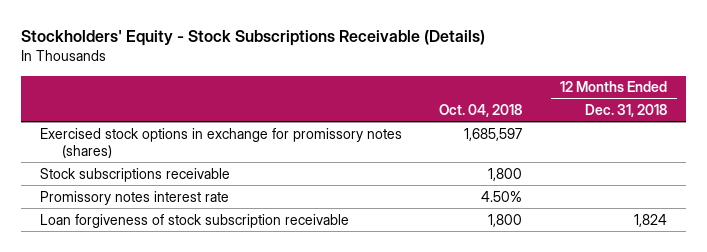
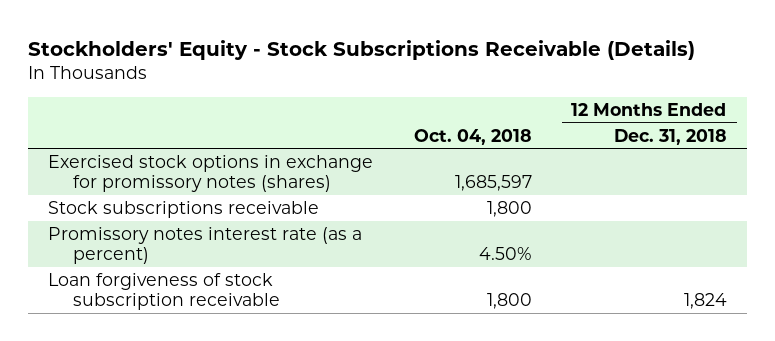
[39,190,229,205] Promissory notes interest rate -> [48,227,363,265] Promissory notes interest rate (as a percent)

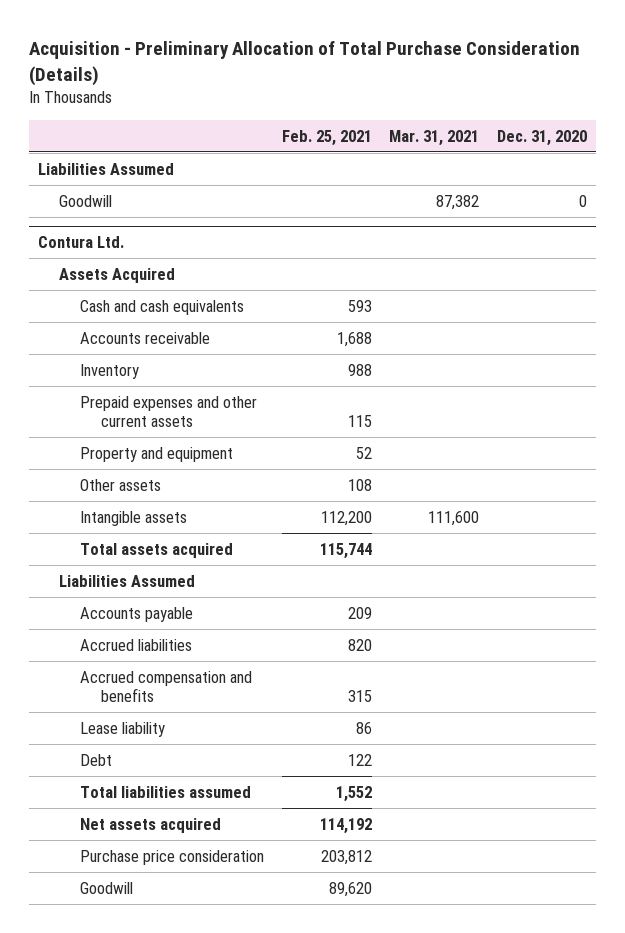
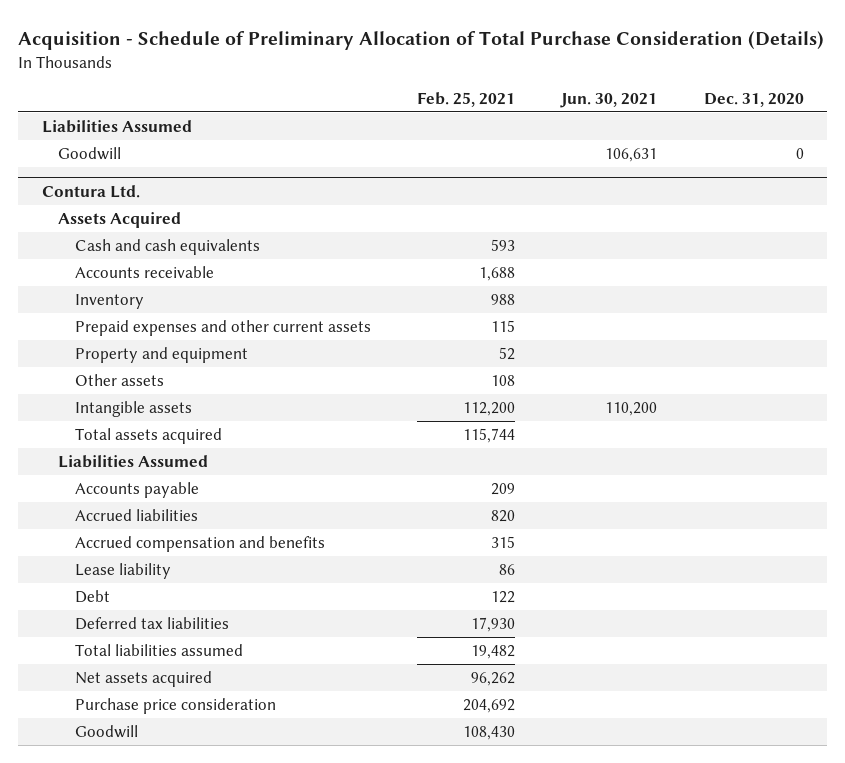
[29,41,581,86] Acquisition - Preliminary Allocation of Total Purchase Consideration (Details) -> [18,30,825,50] Acquisition - Schedule of Preliminary Allocation of Total Purchase Consideration (Details)
[389,129,480,146] Mar. 31, 2021 -> none
none -> [560,92,658,108] Jun. 30, 2021
none -> [74,617,229,631] Deferred tax liabilities
[335,785,372,802] 1,552 -> [470,645,515,660] 19,482
[319,817,372,834] 114,192 -> [470,672,515,687] 96,262
[320,849,372,865] 203,812 -> [462,699,515,714] 204,692
[328,881,372,897] 89,620 -> [462,726,515,741] 108,430

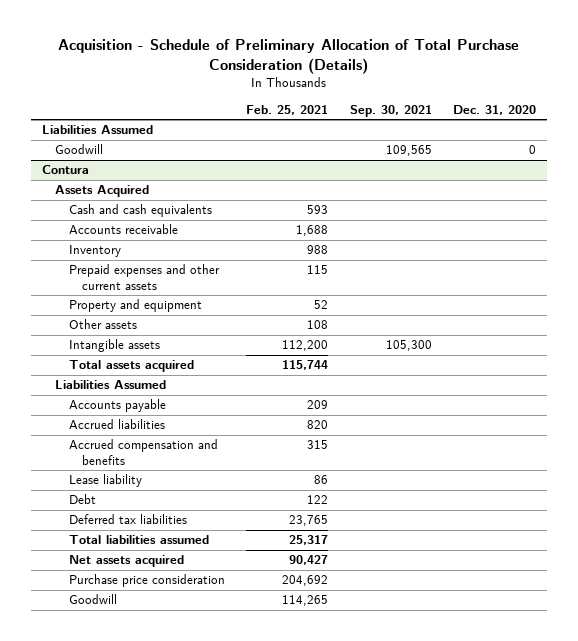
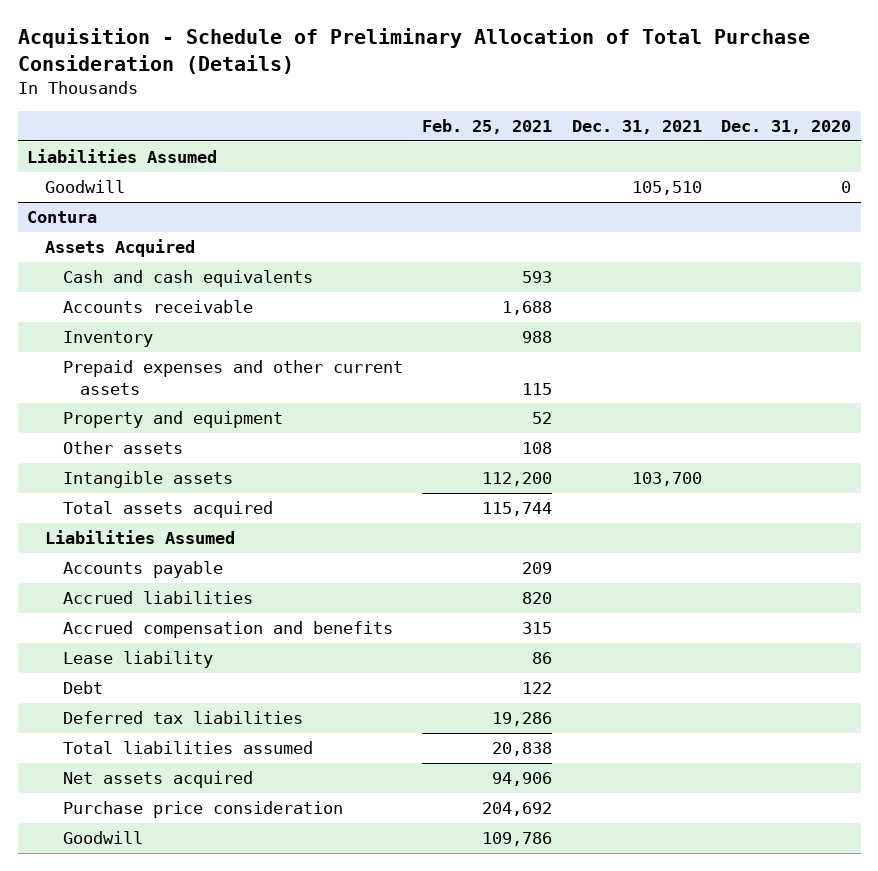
[349,104,432,117] Sep. 30, 2021 -> none
none -> [571,120,702,135] Dec. 31, 2021
[289,515,329,527] 23,765 -> [492,712,553,727] 19,286
[289,535,329,546] 25,317 -> [492,742,553,757] 20,838
[289,555,329,566] 90,427 -> [492,772,553,787] 94,906
[282,595,329,607] 114,265 -> [482,832,553,847] 109,786

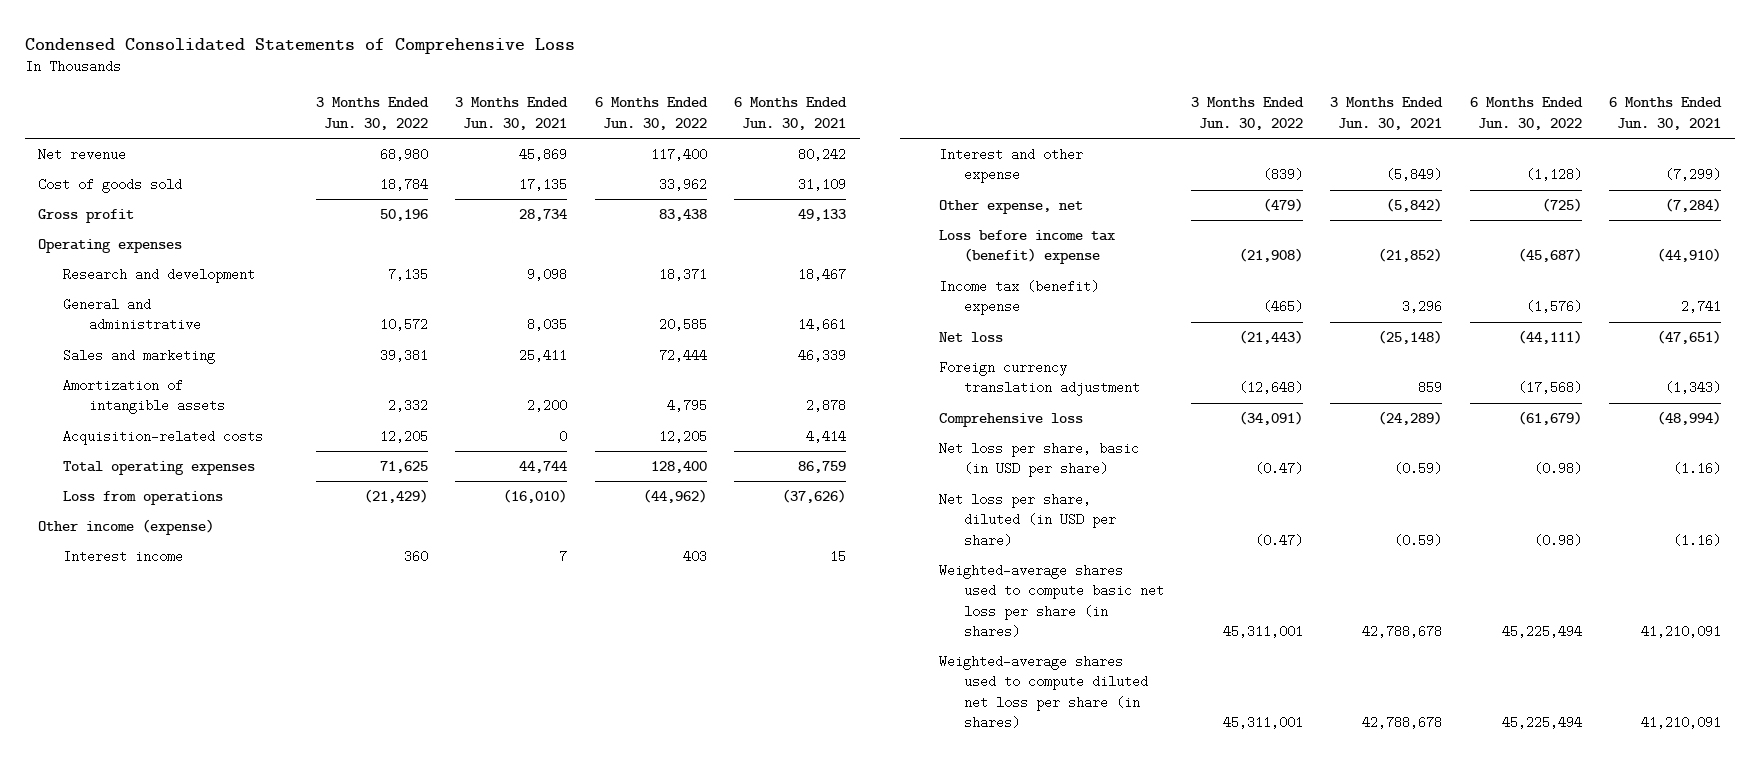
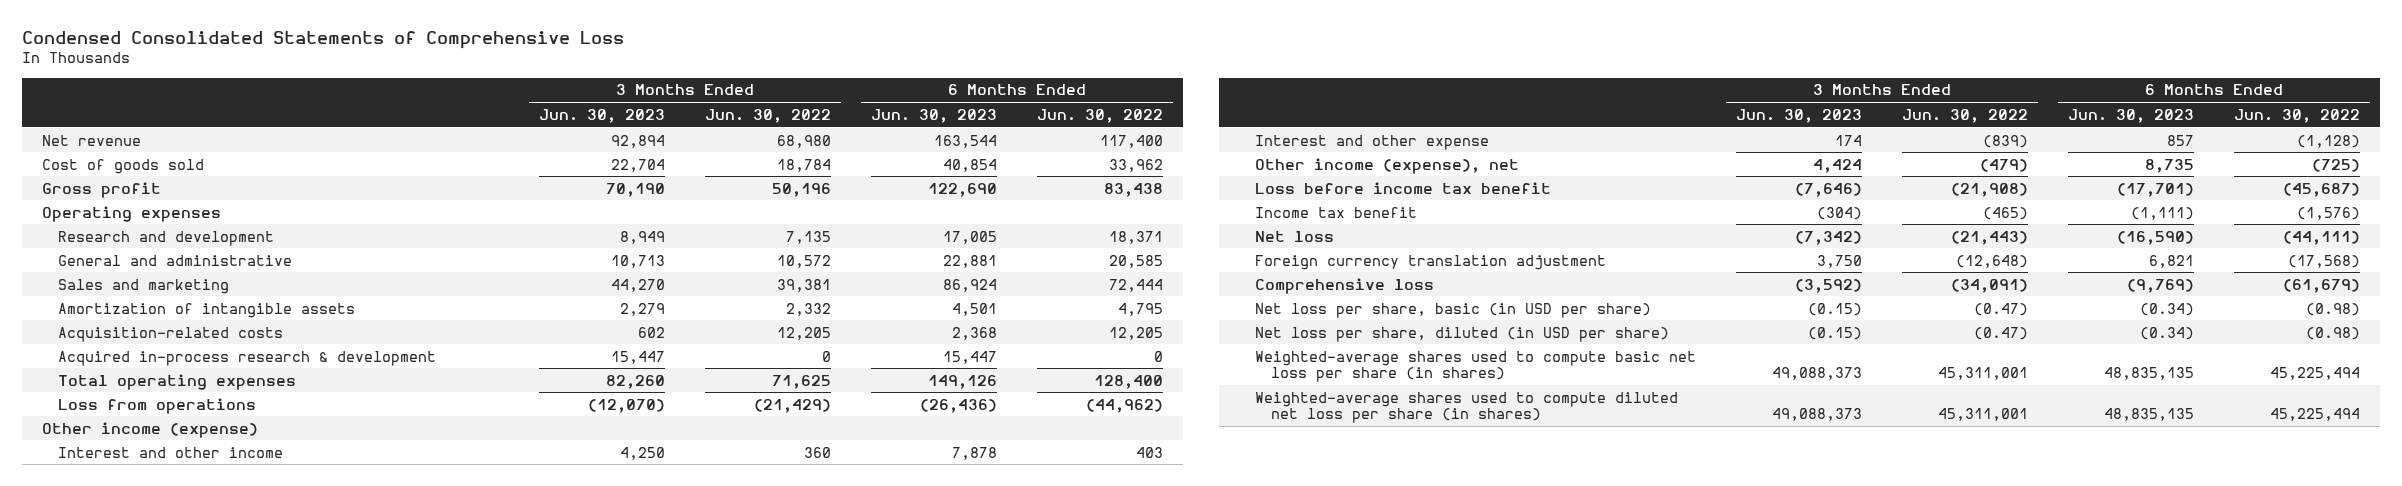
[455,97,569,130] 3 Months Ended Jun. 30, 2021 -> none
[733,97,847,130] 6 Months Ended Jun. 30, 2021 -> none
none -> [538,108,665,123] Jun. 30, 2023
none -> [870,108,997,123] Jun. 30, 2023
none -> [57,350,436,366] Acquired in-process research & development
[63,550,184,564] Interest income -> [57,446,283,458] Interest and other income
[938,200,1083,215] Other expense, net -> [1255,157,1520,174] Other income (expense), net
[938,230,1115,265] Loss before income tax (benefit) expense -> [1255,181,1552,194] Loss before income tax benefit
[938,280,1099,316] Income tax (benefit) expense -> [1255,206,1418,218] Income tax benefit

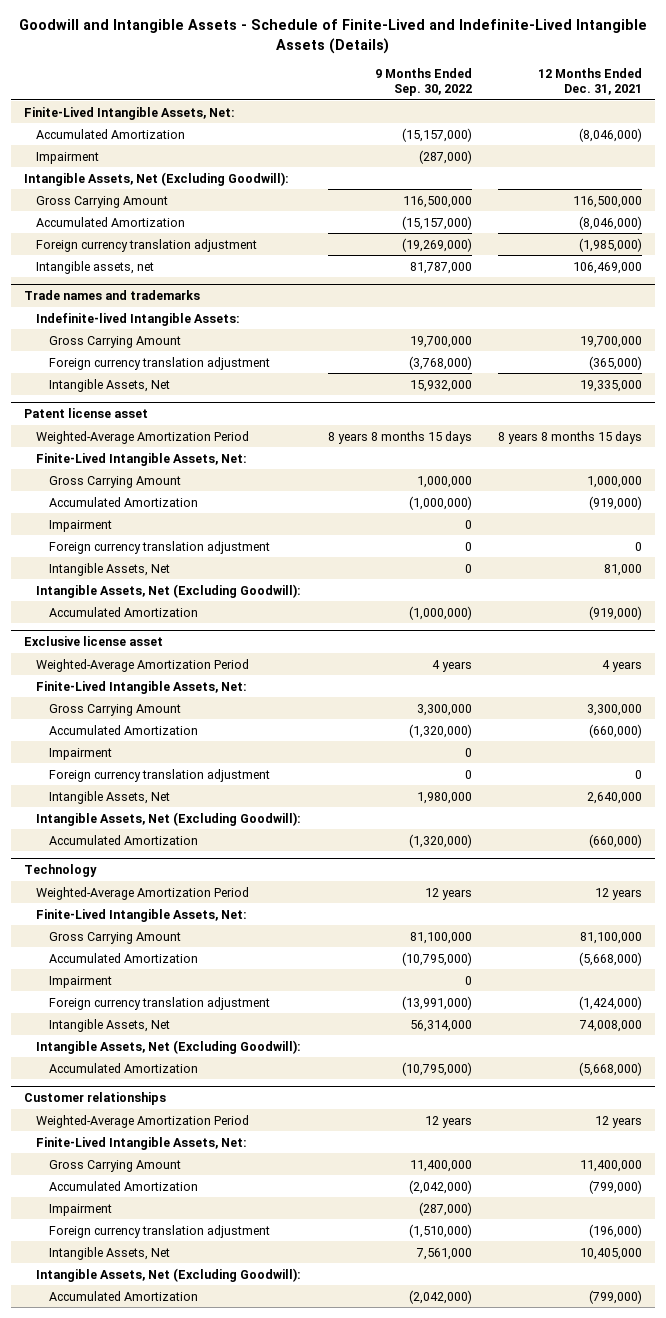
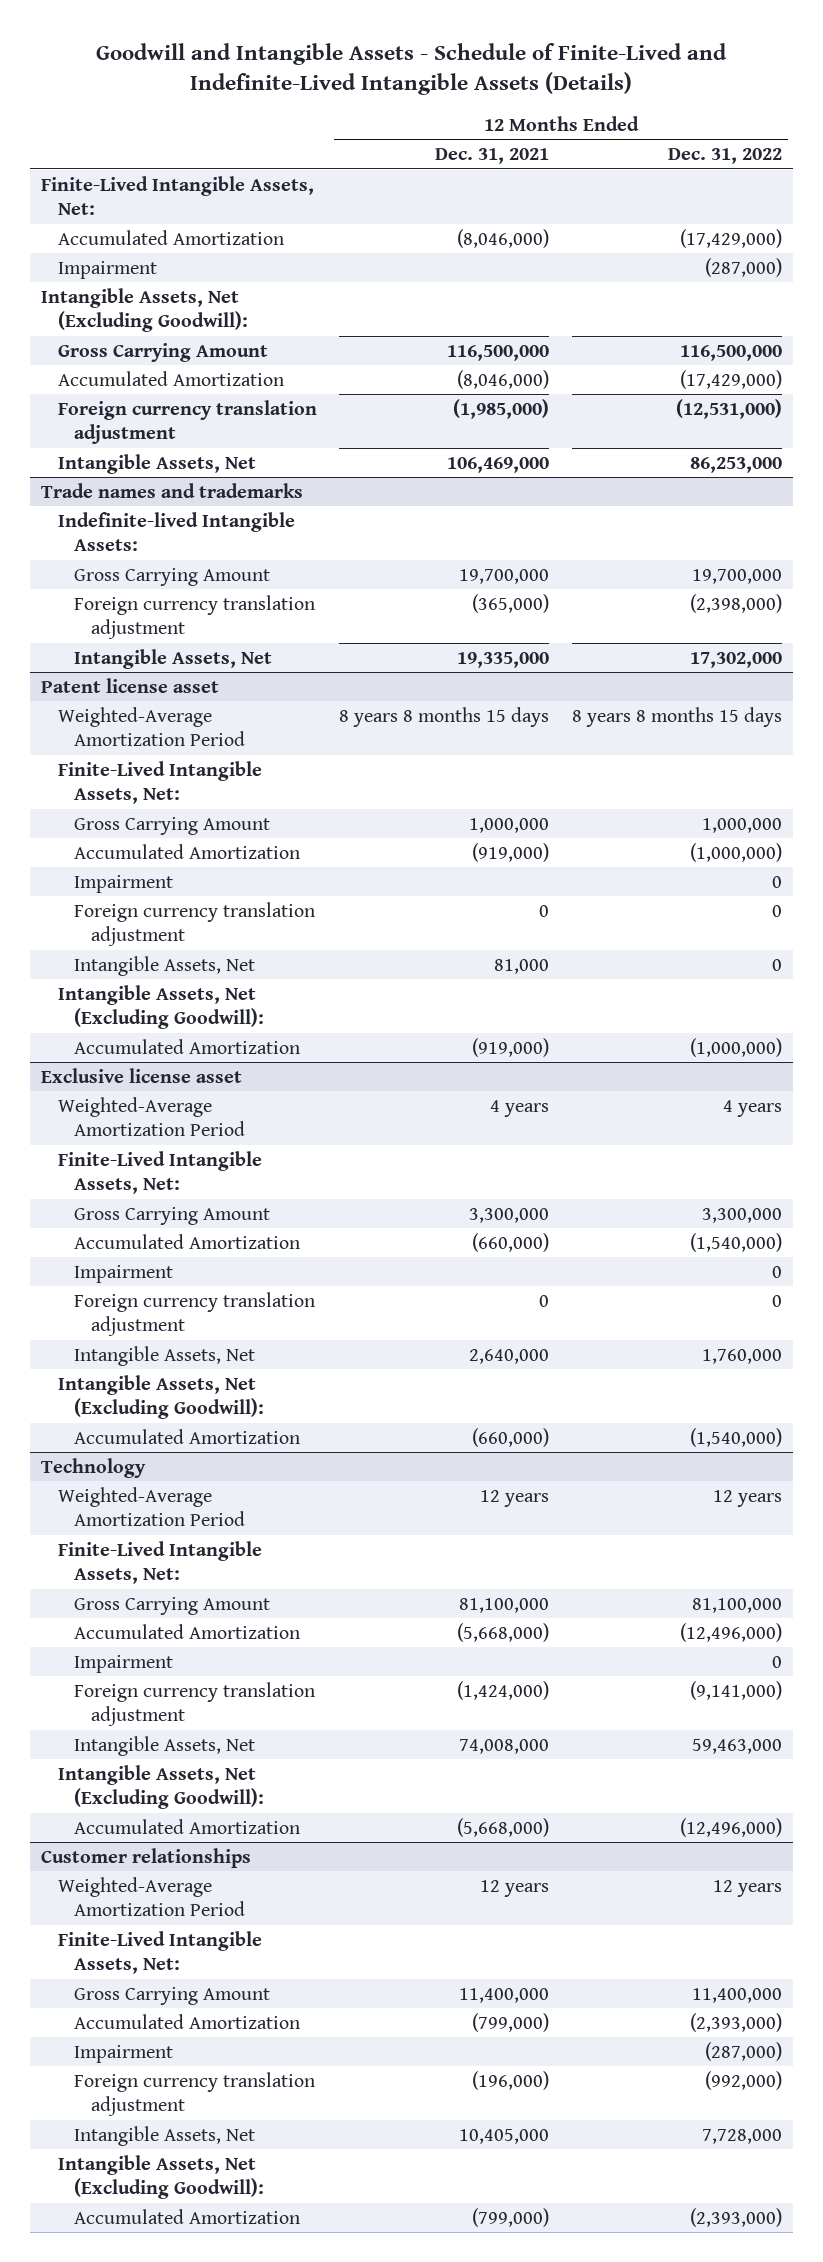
[374,67,472,96] 9 Months Ended Sep. 30, 2022 -> none
none -> [667,148,782,165] Dec. 31, 2022
[36,260,155,274] Intangible assets, net -> [57,453,256,474] Intangible Assets, Net

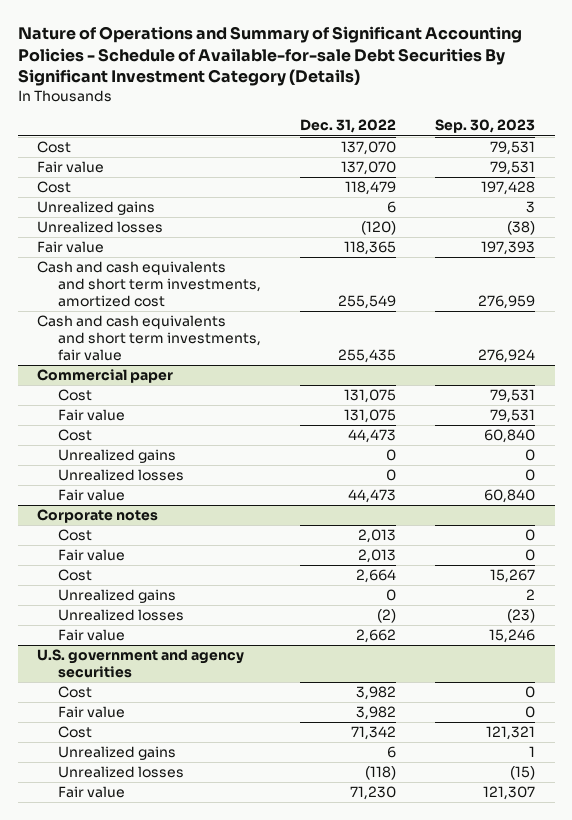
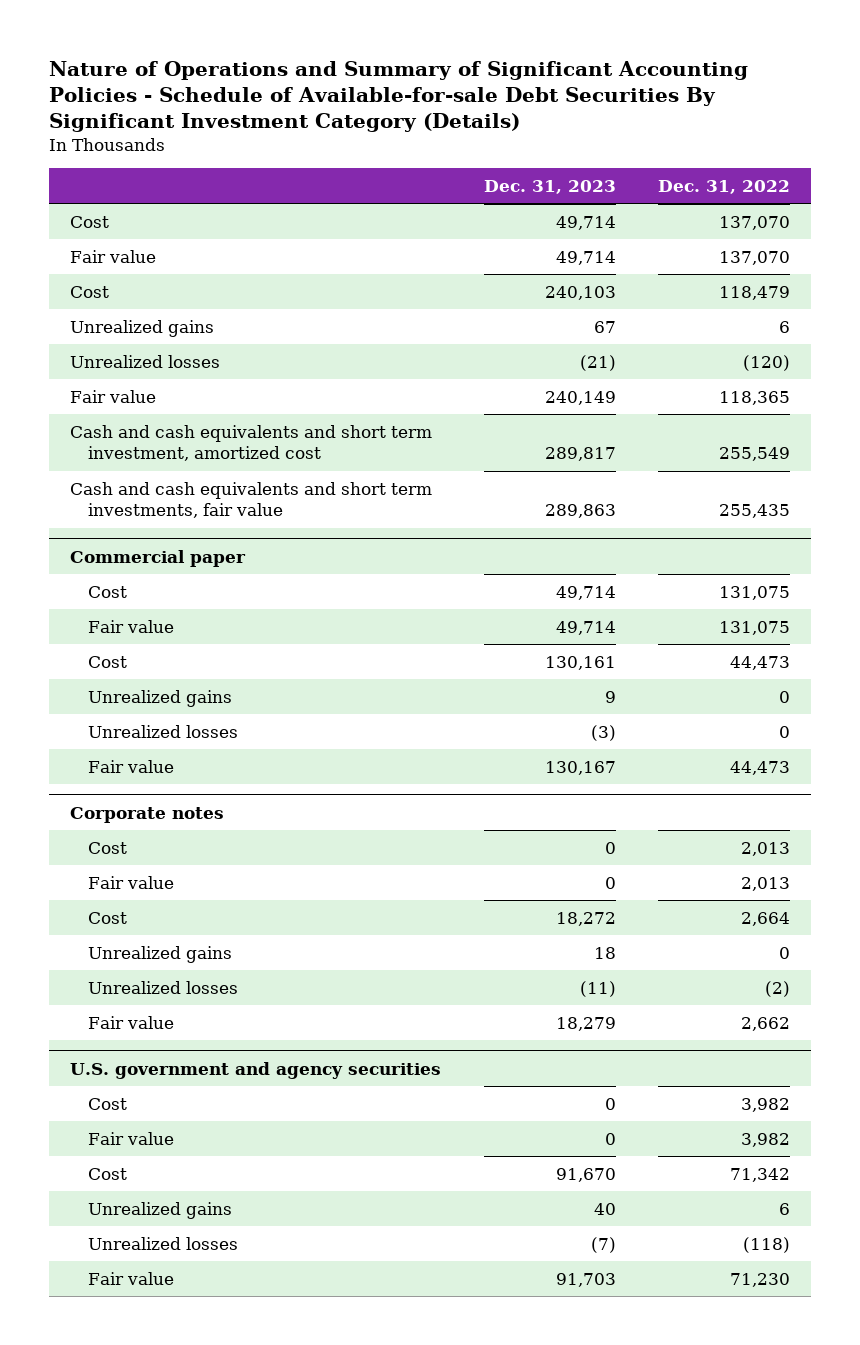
[434,119,535,134] Sep. 30, 2023 -> none
none -> [483,179,616,194] Dec. 31, 2023
[37,261,261,308] Cash and cash equivalents and short term investments, amortized cost -> [70,424,433,462] Cash and cash equivalents and short term investment, amortized cost

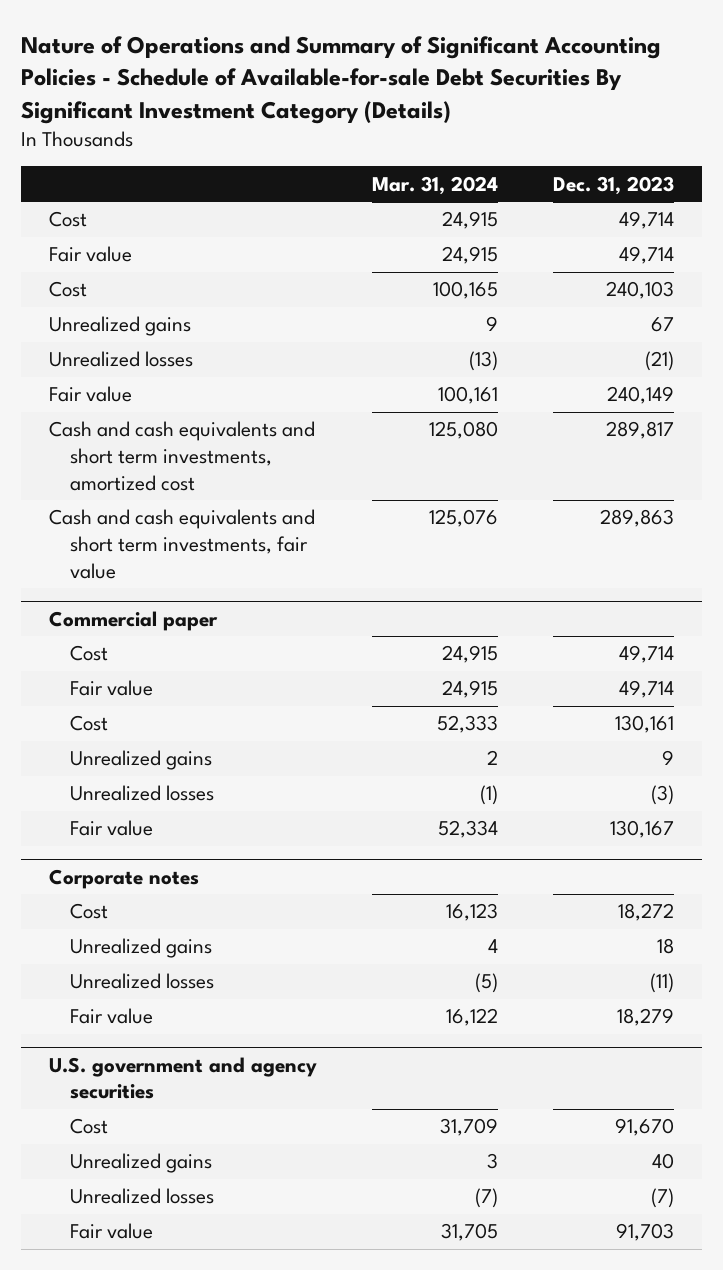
[657,179,790,194] Dec. 31, 2022 -> none
none -> [371,175,498,195] Mar. 31, 2024
[70,424,433,462] Cash and cash equivalents and short term investment, amortized cost -> [48,421,315,491] Cash and cash equivalents and short term investments, amortized cost
[87,841,127,854] Cost -> none
[87,875,174,889] Fair value -> none
[87,1097,127,1110] Cost -> none
[87,1131,174,1145] Fair value -> none

